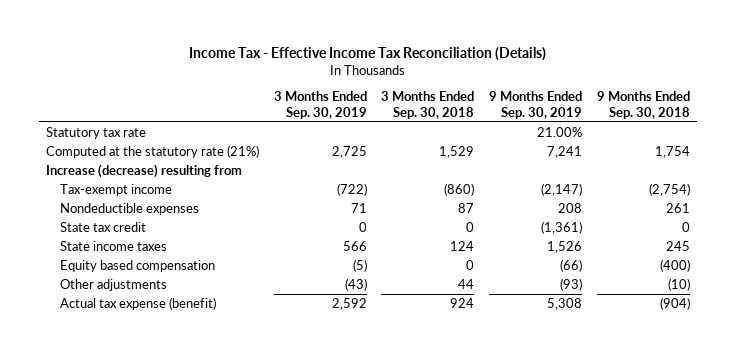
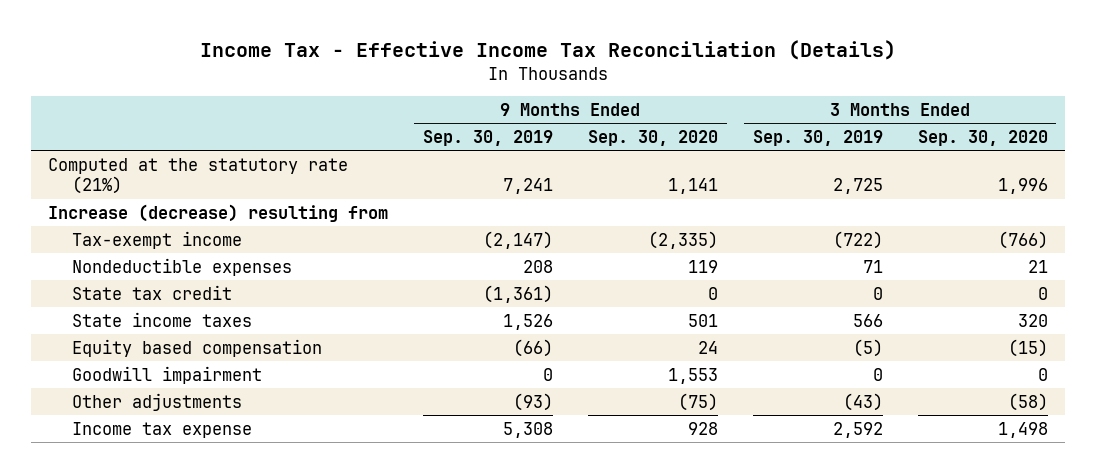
[381,91,475,119] 3 Months Ended Sep. 30, 2018 -> none
[596,91,690,119] 9 Months Ended Sep. 30, 2018 -> none
none -> [587,129,718,146] Sep. 30, 2020
none -> [917,129,1048,146] Sep. 30, 2020
[46,126,147,139] Statutory tax rate -> none
none -> [71,365,262,384] Goodwill impairment
[59,296,216,310] Actual tax expense (benefit) -> [71,421,252,438] Income tax expense

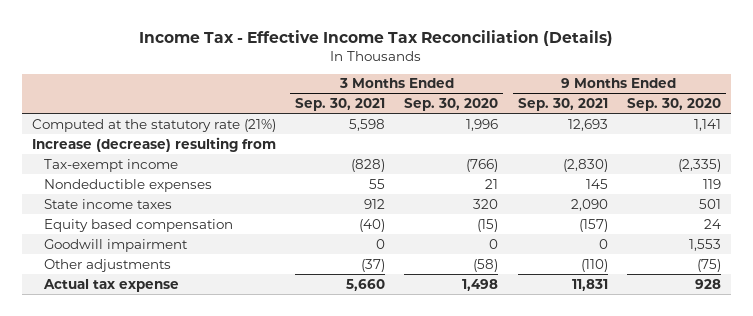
[423,129,554,146] Sep. 30, 2019 -> none
[752,129,883,146] Sep. 30, 2019 -> none
none -> [294,98,385,112] Sep. 30, 2021
none -> [517,98,608,112] Sep. 30, 2021
[71,284,232,300] State tax credit -> none
[71,421,252,438] Income tax expense -> [43,278,180,292] Actual tax expense

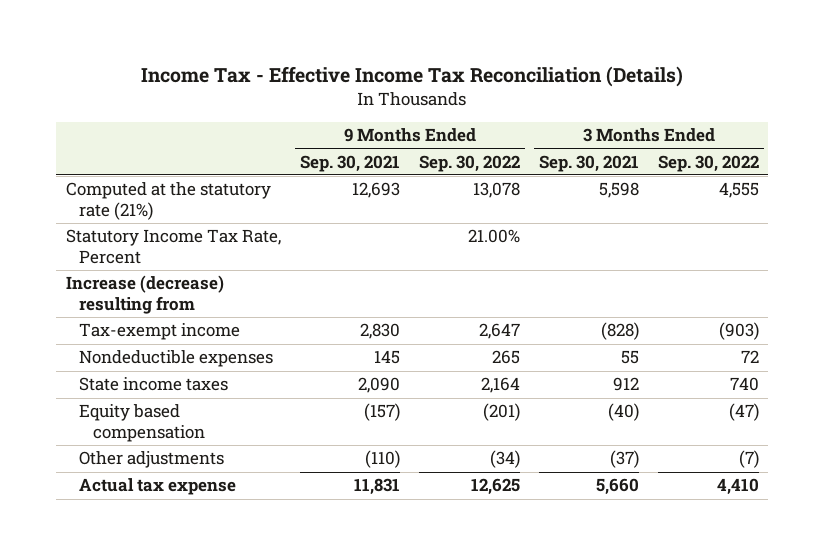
[404,98,499,112] Sep. 30, 2020 -> none
[627,98,722,112] Sep. 30, 2020 -> none
none -> [418,154,520,172] Sep. 30, 2022
none -> [657,154,759,172] Sep. 30, 2022
none -> [65,229,281,264] Statutory Income Tax Rate, Percent
[562,158,608,172] (2,830) -> [359,323,400,340] 2,830
[44,238,189,252] Goodwill impairment -> none

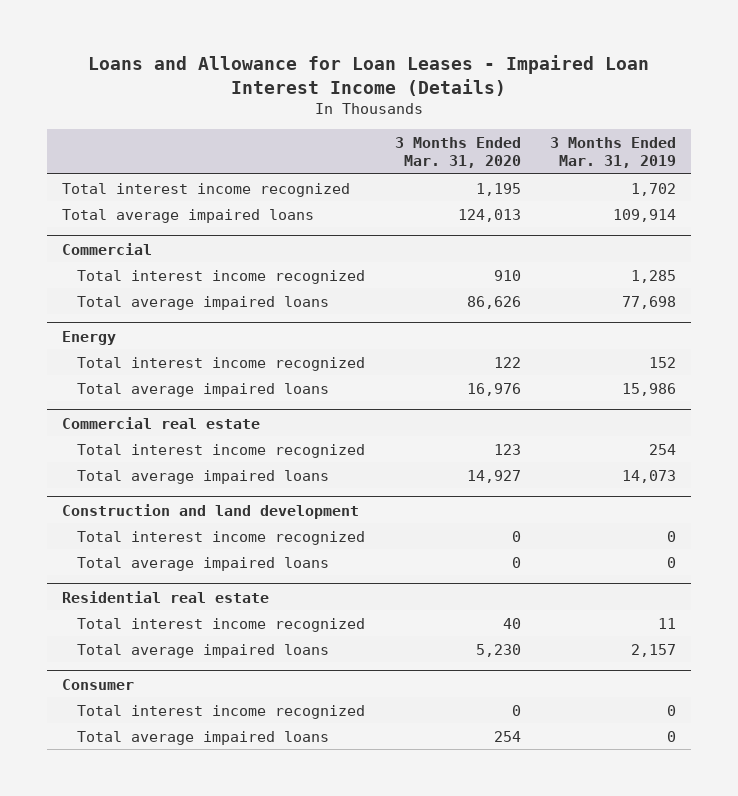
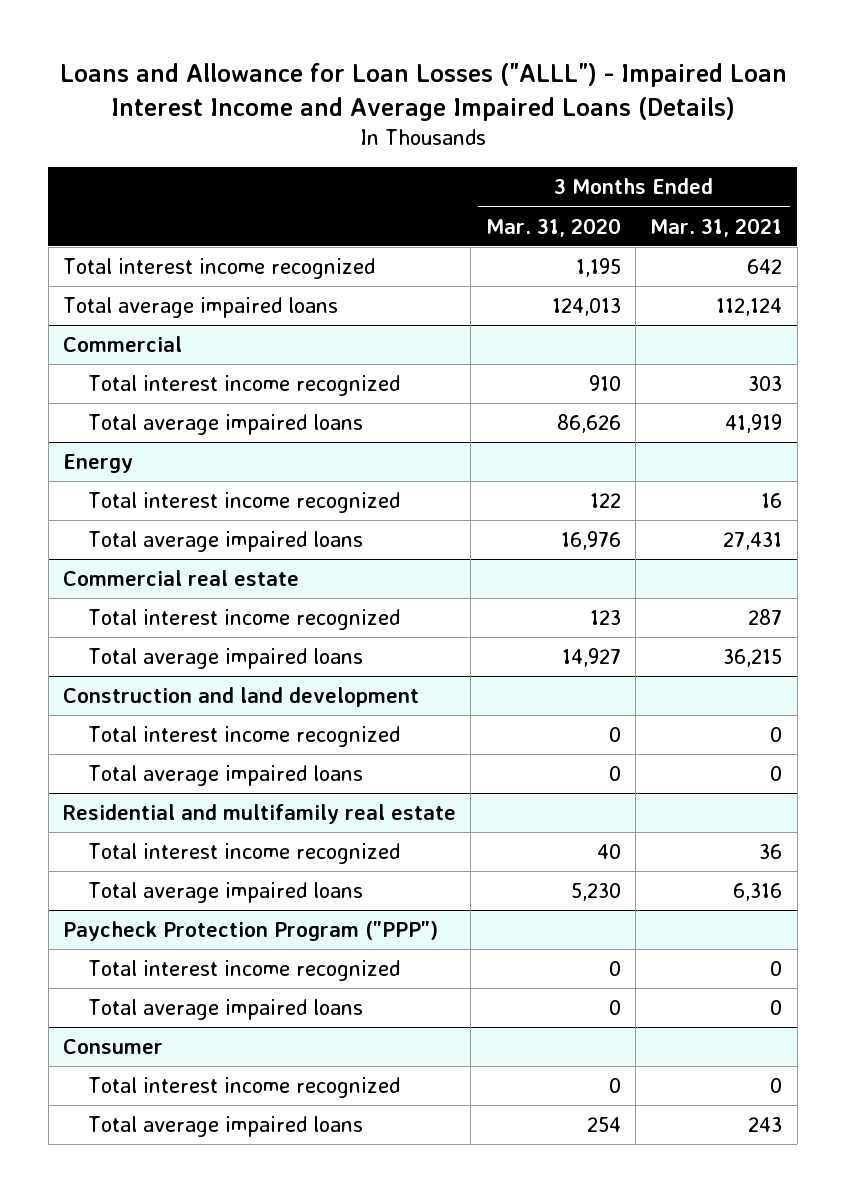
[88,55,650,96] Loans and Allowance for Loan Leases - Impaired Loan Interest Income (Details) -> [59,62,787,121] Loans and Allowance for Loan Losses ("ALLL") - Impaired Loan Interest Income and Average Impaired Loans (Details)
[550,137,677,168] 3 Months Ended Mar. 31, 2019 -> none
none -> [650,217,783,237] Mar. 31, 2021
[61,590,269,603] Residential real estate -> [62,804,456,825] Residential and multifamily real estate
none -> [62,921,438,942] Paycheck Protection Program ("PPP")
none -> [88,960,401,982] Total interest income recognized
none -> [88,999,364,1021] Total average impaired loans

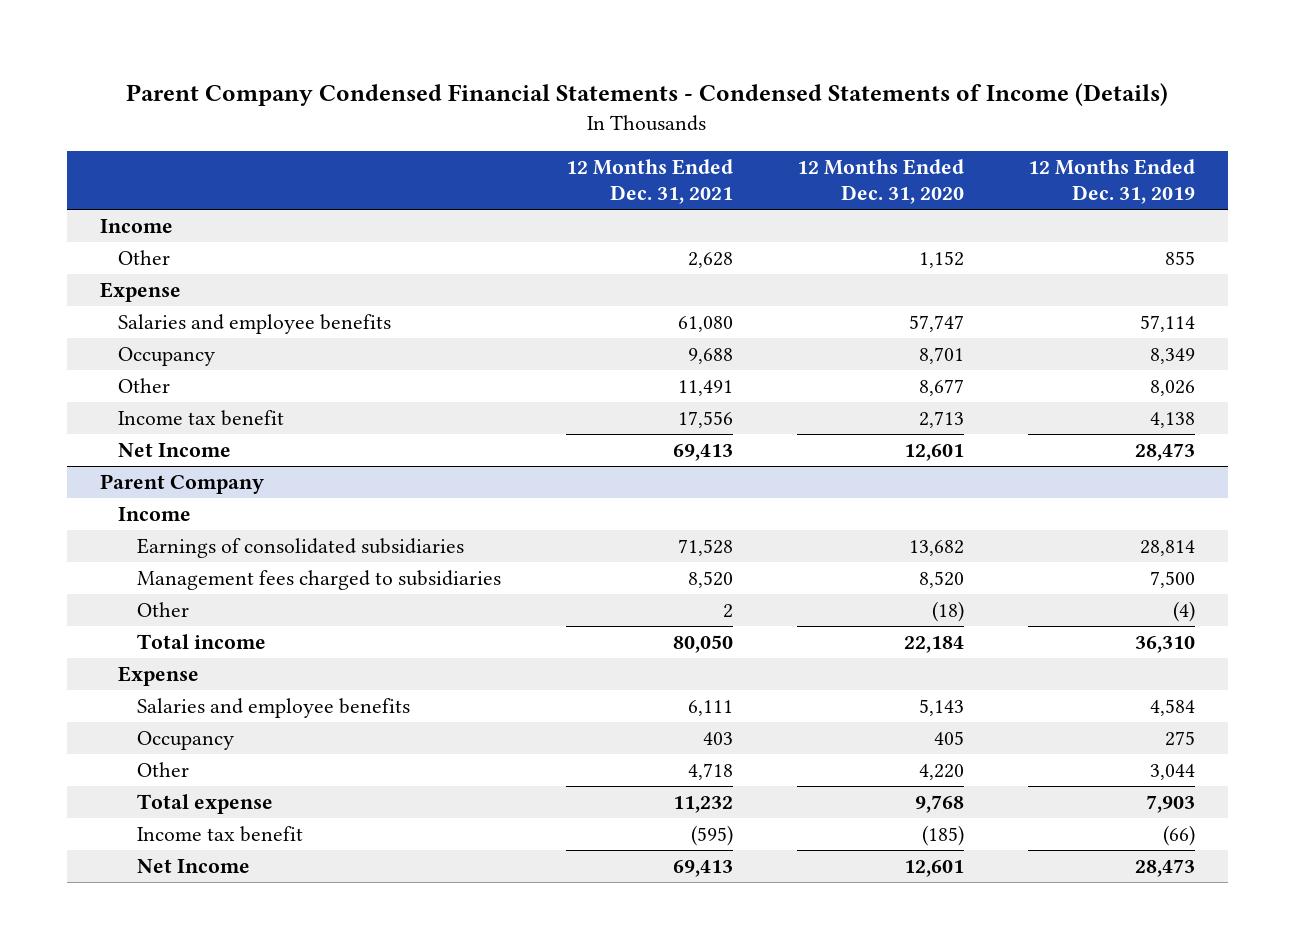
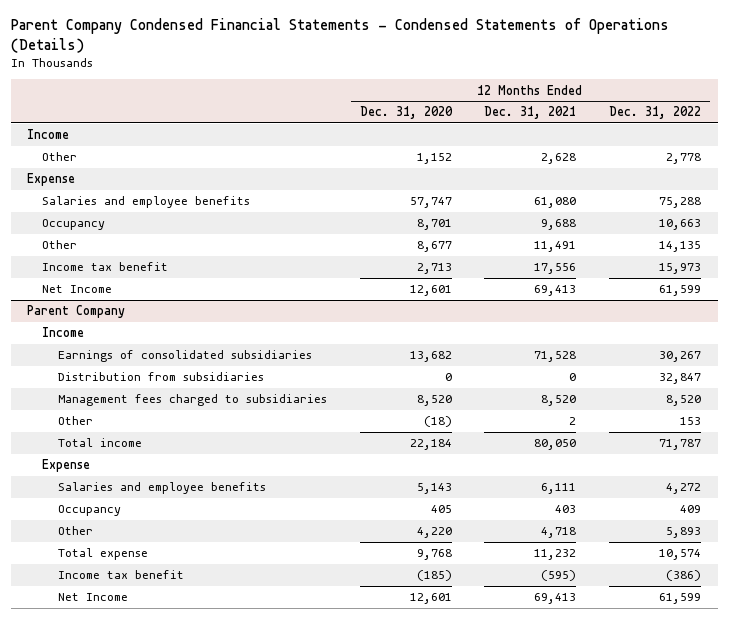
[126,82,1169,106] Parent Company Condensed Financial Statements - Condensed Statements of Income (Details) -> [10,18,669,53] Parent Company Condensed Financial Statements - Condensed Statements of Operations (Details)
[1028,159,1196,205] 12 Months Ended Dec. 31, 2019 -> none
none -> [609,106,702,120] Dec. 31, 2022
none -> [57,372,264,382] Distribution from subsidiaries

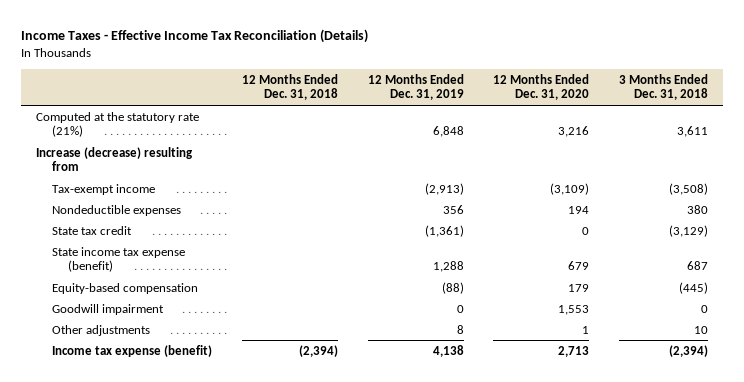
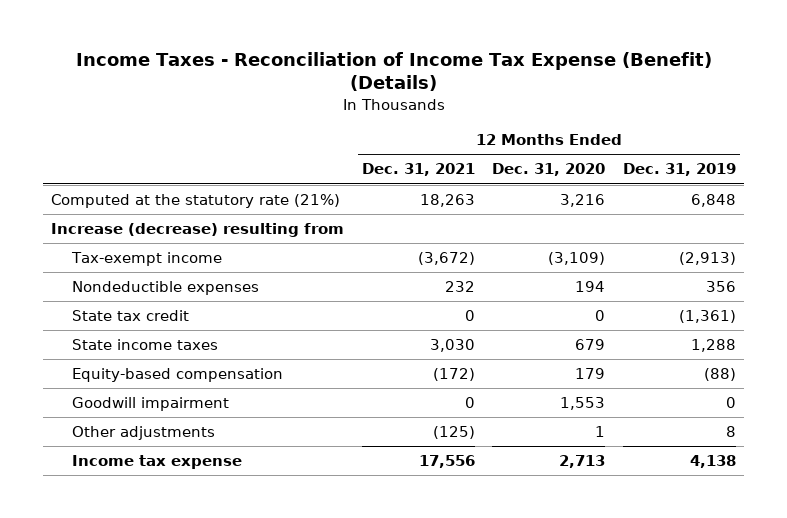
[21,29,369,44] Income Taxes - Effective Income Tax Reconciliation (Details) -> [75,52,712,92] Income Taxes - Reconciliation of Income Tax Expense (Benefit) (Details)
[241,74,338,101] 12 Months Ended Dec. 31, 2018 -> none
[619,74,709,101] 3 Months Ended Dec. 31, 2018 -> none
none -> [361,163,475,177] Dec. 31, 2021
[52,246,186,272] State income tax expense (benefit) -> [71,339,218,351] State income taxes
[52,344,213,357] Income tax expense (benefit) -> [71,455,242,470] Income tax expense

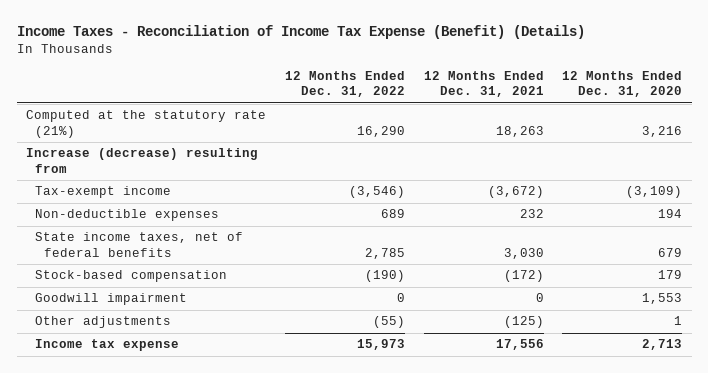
[622,163,736,177] Dec. 31, 2019 -> none
none -> [284,71,405,98] 12 Months Ended Dec. 31, 2022
[71,310,189,322] State tax credit -> none
[71,281,259,296] Nondeductible expenses -> [35,209,220,222] Non-deductible expenses
[71,339,218,351] State income taxes -> [35,232,244,257] State income taxes, net of federal benefits
[71,368,283,383] Equity-based compensation -> [35,270,228,283] Stock-based compensation

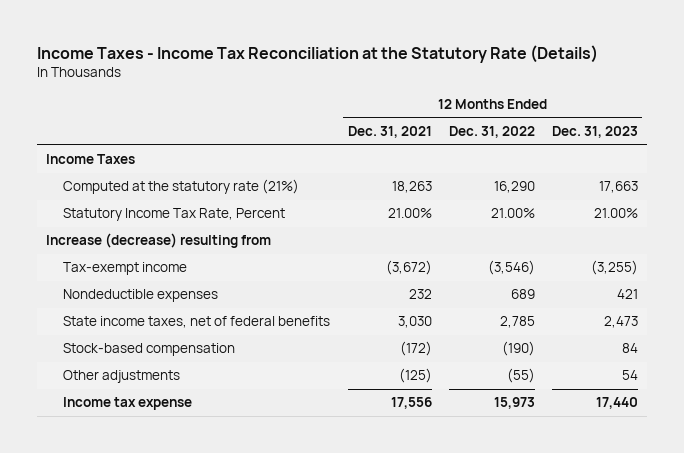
[16,24,585,39] Income Taxes - Reconciliation of Income Tax Expense (Benefit) (Details) -> [37,44,599,63] Income Taxes - Income Tax Reconciliation at the Statutory Rate (Details)
[562,71,683,98] 12 Months Ended Dec. 31, 2020 -> none
none -> [552,126,639,139] Dec. 31, 2023
none -> [45,154,135,165] Income Taxes
none -> [63,208,286,222] Statutory Income Tax Rate, Percent
[35,209,220,222] Non-deductible expenses -> [63,289,219,303] Nondeductible expenses
[35,293,188,306] Goodwill impairment -> none

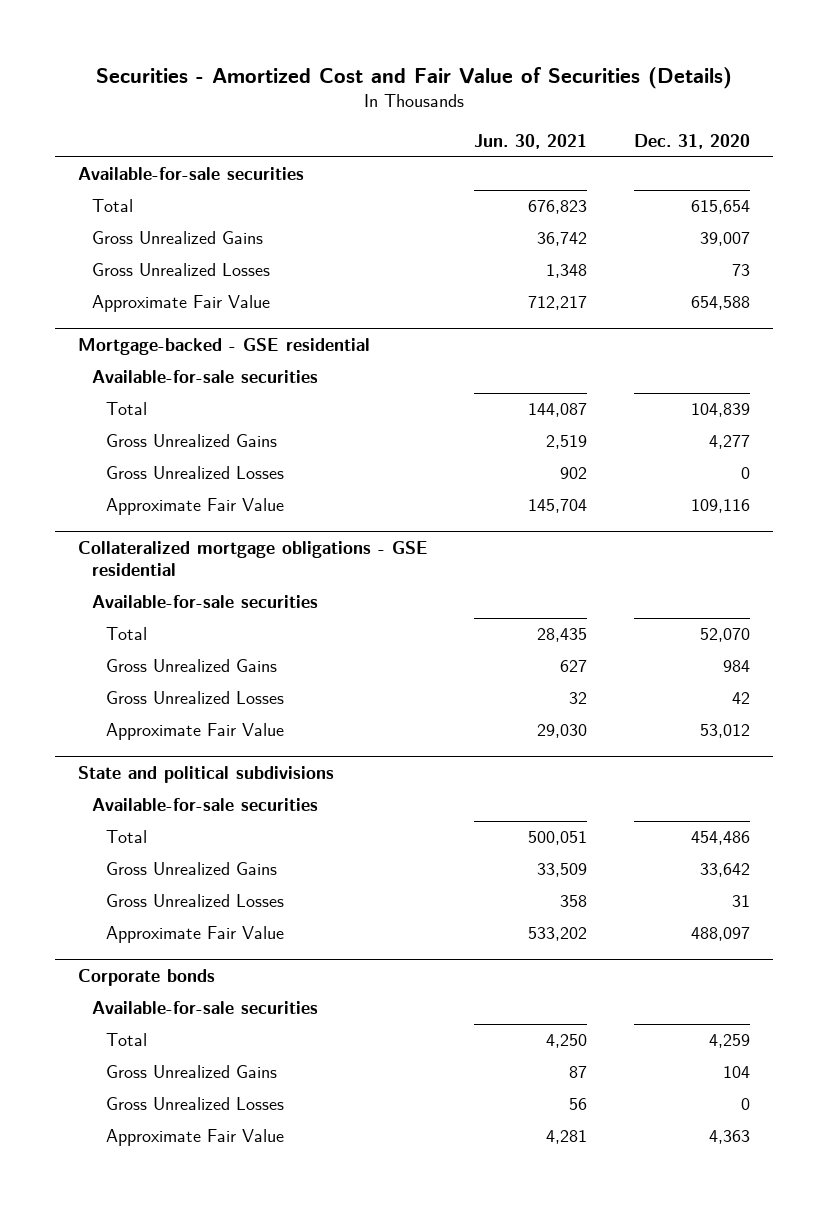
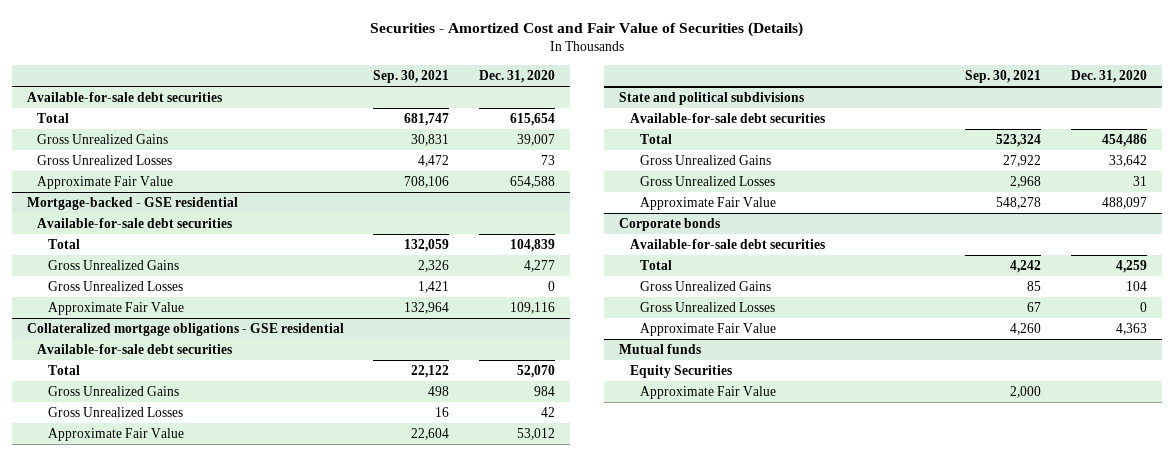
[474,133,588,149] Jun. 30, 2021 -> none
none -> [373,70,450,84] Sep. 30, 2021
[78,167,305,181] Available-for-sale securities -> [26,91,222,102] Available-for-sale debt securities
[91,370,318,384] Available-for-sale securities -> [37,217,233,228] Available-for-sale debt securities
[91,595,318,609] Available-for-sale securities -> [37,343,233,354] Available-for-sale debt securities
[91,798,318,812] Available-for-sale securities -> [629,112,825,123] Available-for-sale debt securities
[91,1001,318,1015] Available-for-sale securities -> [629,238,825,249] Available-for-sale debt securities
none -> [618,343,701,354] Mutual funds
none -> [629,364,732,378] Equity Securities
none -> [640,385,777,399] Approximate Fair Value

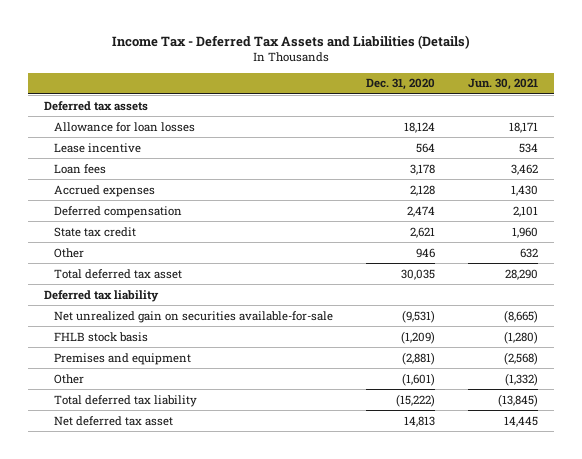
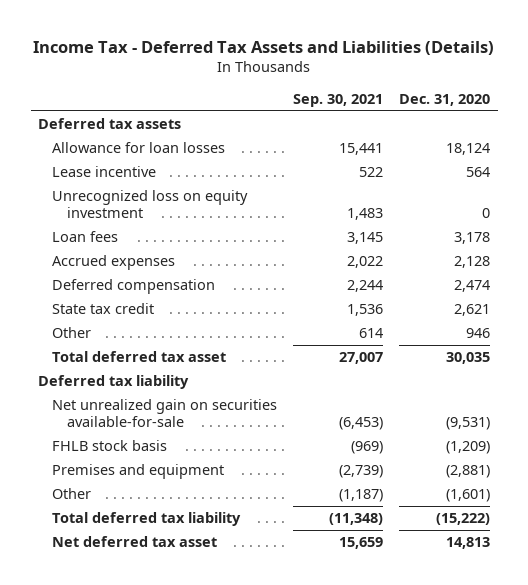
[467,78,538,91] Jun. 30, 2021 -> none
none -> [293,93,384,107] Sep. 30, 2021
none -> [52,190,249,219] Unrecognized loss on equity investment

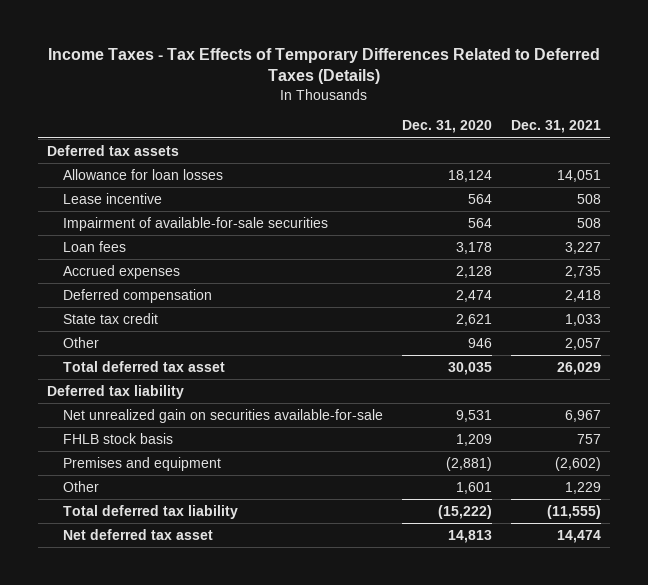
[33,40,495,55] Income Tax - Deferred Tax Assets and Liabilities (Details) -> [48,47,601,85] Income Taxes - Tax Effects of Temporary Differences Related to Deferred Taxes (Details)
[293,93,384,107] Sep. 30, 2021 -> none
none -> [510,120,601,134] Dec. 31, 2021
[52,190,249,219] Unrecognized loss on equity investment -> none
none -> [63,216,329,231] Impairment of available-for-sale securities
[445,417,490,431] (9,531) -> [456,409,493,422] 9,531
[445,441,490,455] (1,209) -> [456,433,493,446] 1,209
[445,489,490,503] (1,601) -> [456,481,493,494] 1,601

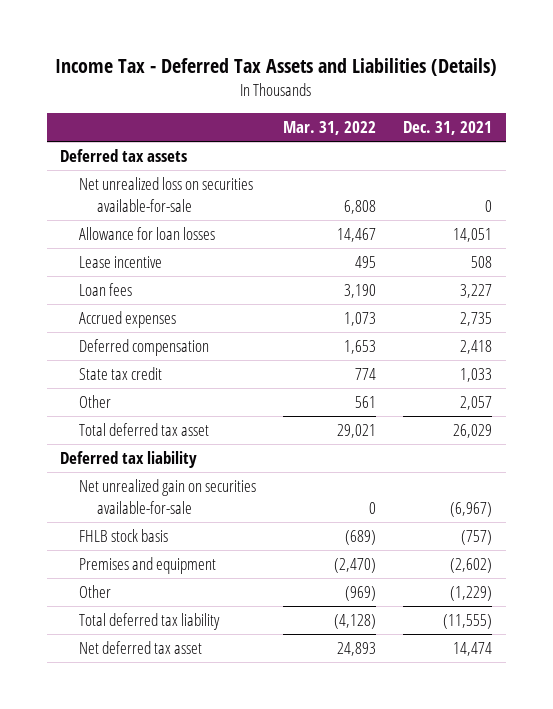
[48,47,601,85] Income Taxes - Tax Effects of Temporary Differences Related to Deferred Taxes (Details) -> [55,58,498,77] Income Tax - Deferred Tax Assets and Liabilities (Details)
[402,120,493,134] Dec. 31, 2020 -> none
none -> [282,121,376,136] Mar. 31, 2022
none -> [78,177,253,212] Net unrealized loss on securities available-for-sale
[63,216,329,231] Impairment of available-for-sale securities -> none
[564,409,601,422] 6,967 -> [450,501,493,517] (6,967)
[576,433,601,444] 757 -> [461,530,493,546] (757)
[564,481,601,494] 1,229 -> [450,586,493,602] (1,229)

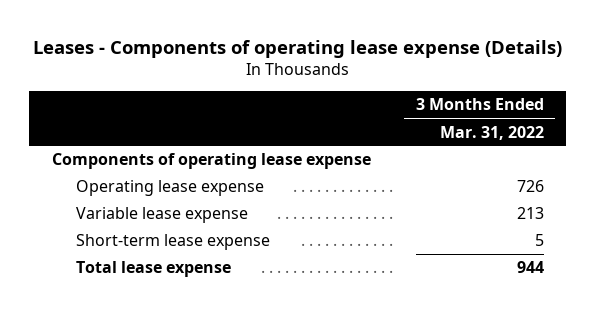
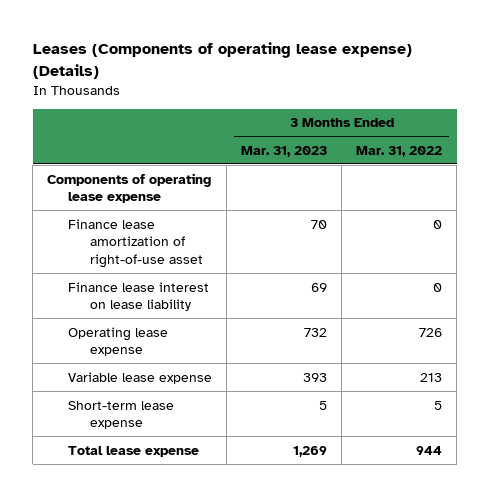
[32,39,562,58] Leases - Components of operating lease expense (Details) -> [32,42,412,79] Leases (Components of operating lease expense) (Details)
none -> [241,145,328,157] Mar. 31, 2023
none -> [68,218,203,268] Finance lease amortization of right-of-use asset
none -> [68,281,210,312] Finance lease interest on lease liability

